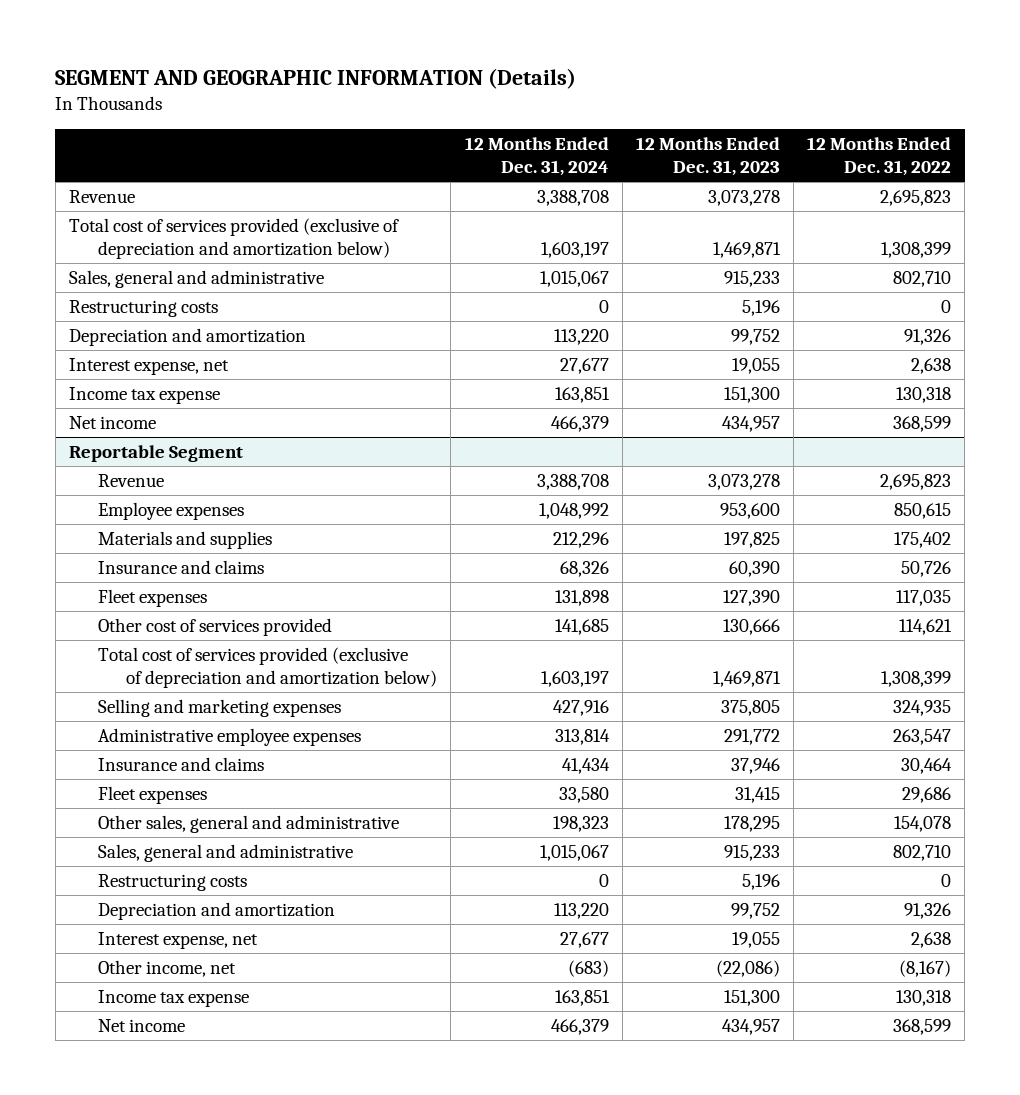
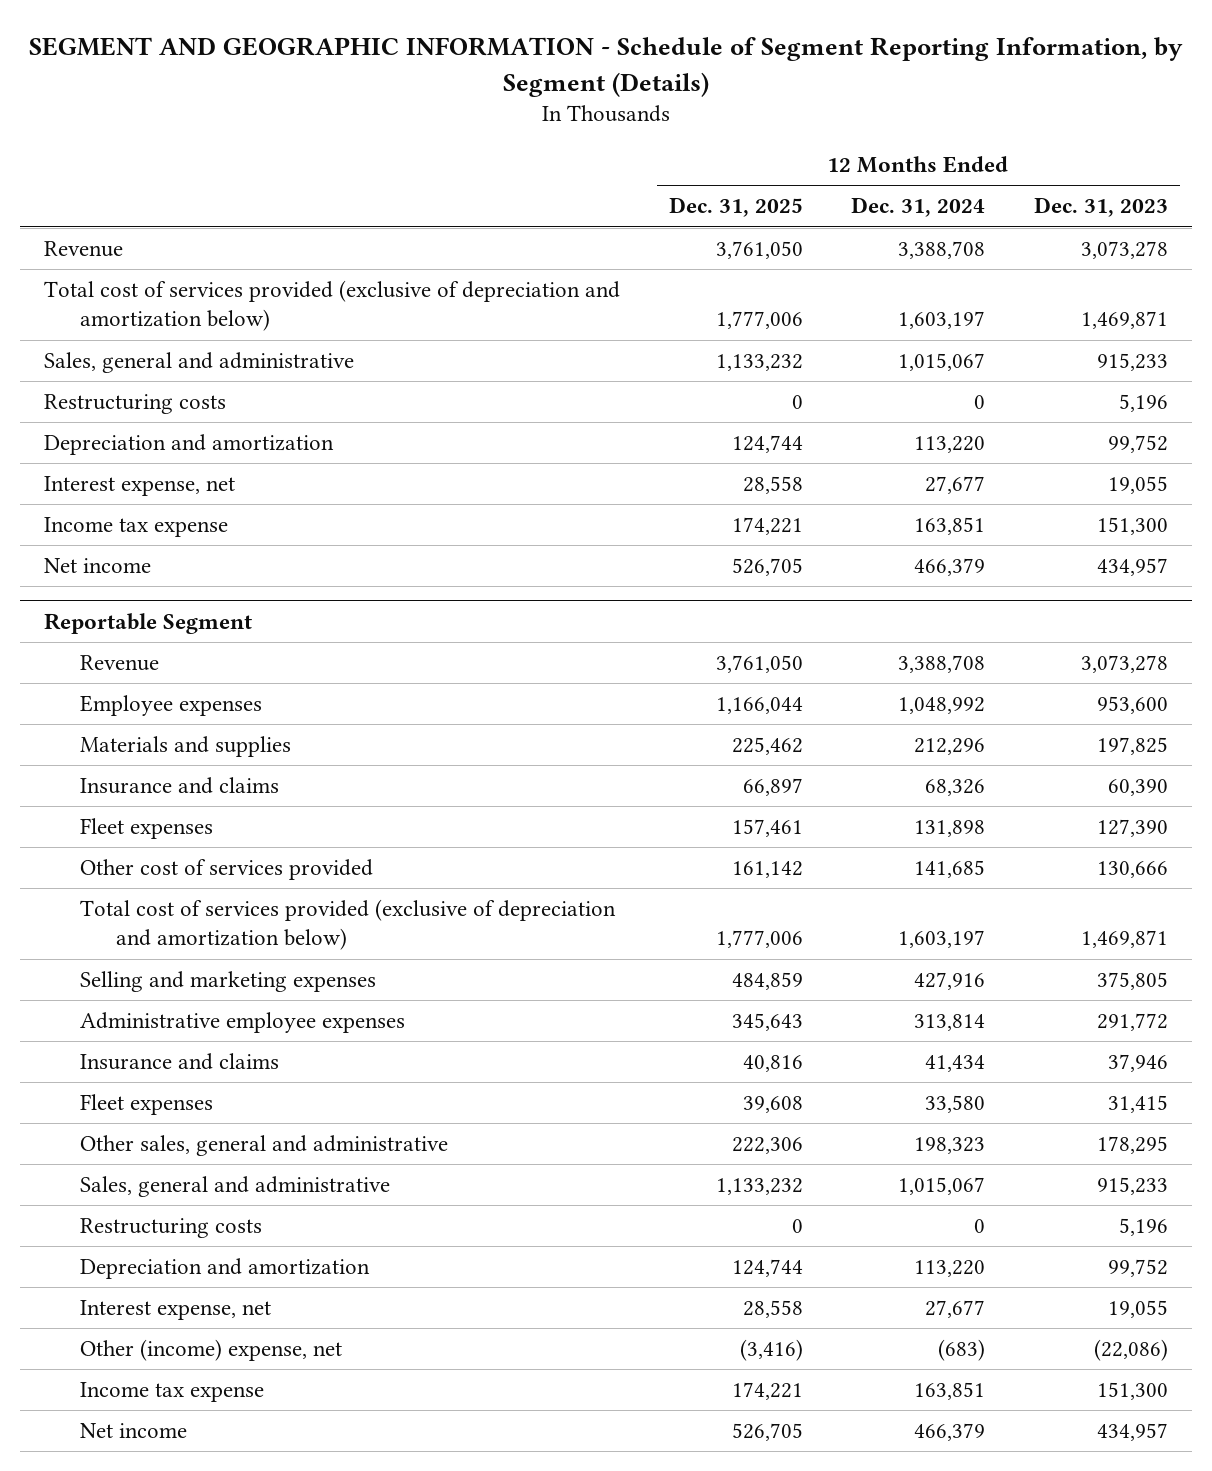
[55,67,577,89] SEGMENT AND GEOGRAPHIC INFORMATION (Details) -> [28,37,1183,97] SEGMENT AND GEOGRAPHIC INFORMATION - Schedule of Segment Reporting Information, by Segment (Details)
[807,137,952,177] 12 Months Ended Dec. 31, 2022 -> none
none -> [668,197,803,218] Dec. 31, 2025
[97,959,236,977] Other income, net -> [80,1339,343,1362] Other (income) expense, net

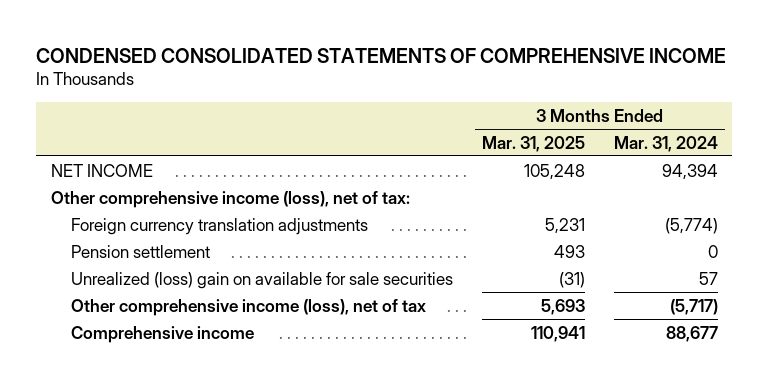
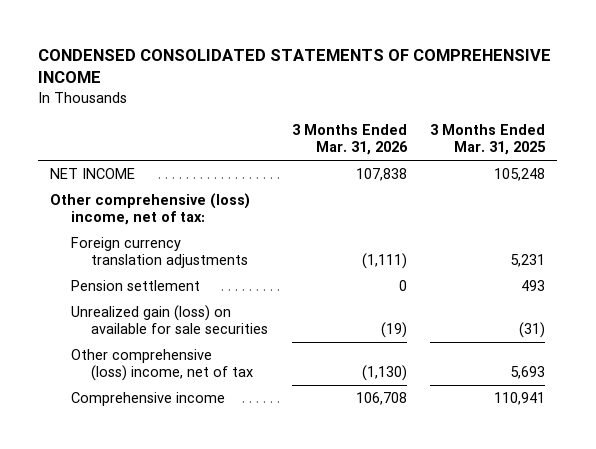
[613,135,718,152] Mar. 31, 2024 -> none
none -> [291,124,408,156] 3 Months Ended Mar. 31, 2026
[50,190,410,208] Other comprehensive income (loss), net of tax: -> [50,193,251,226] Other comprehensive (loss) income, net of tax:
[70,271,453,289] Unrealized (loss) gain on available for sale securities -> [70,305,268,335] Unrealized gain (loss) on available for sale securities
[70,298,426,316] Other comprehensive income (loss), net of tax -> [70,349,253,382] Other comprehensive (loss) income, net of tax

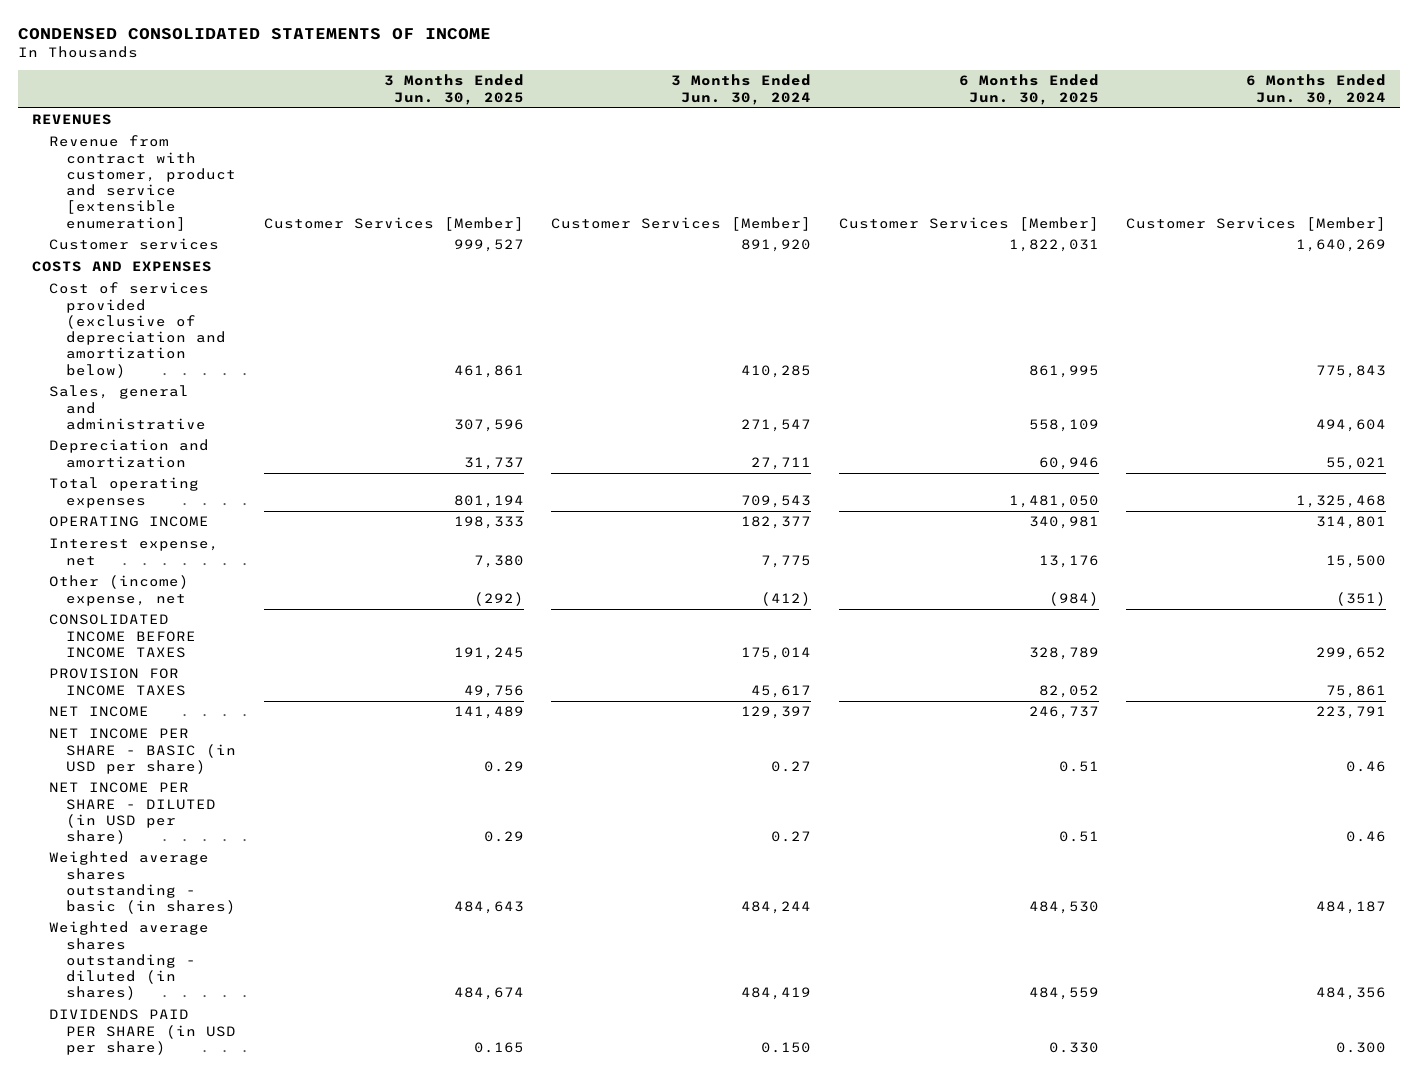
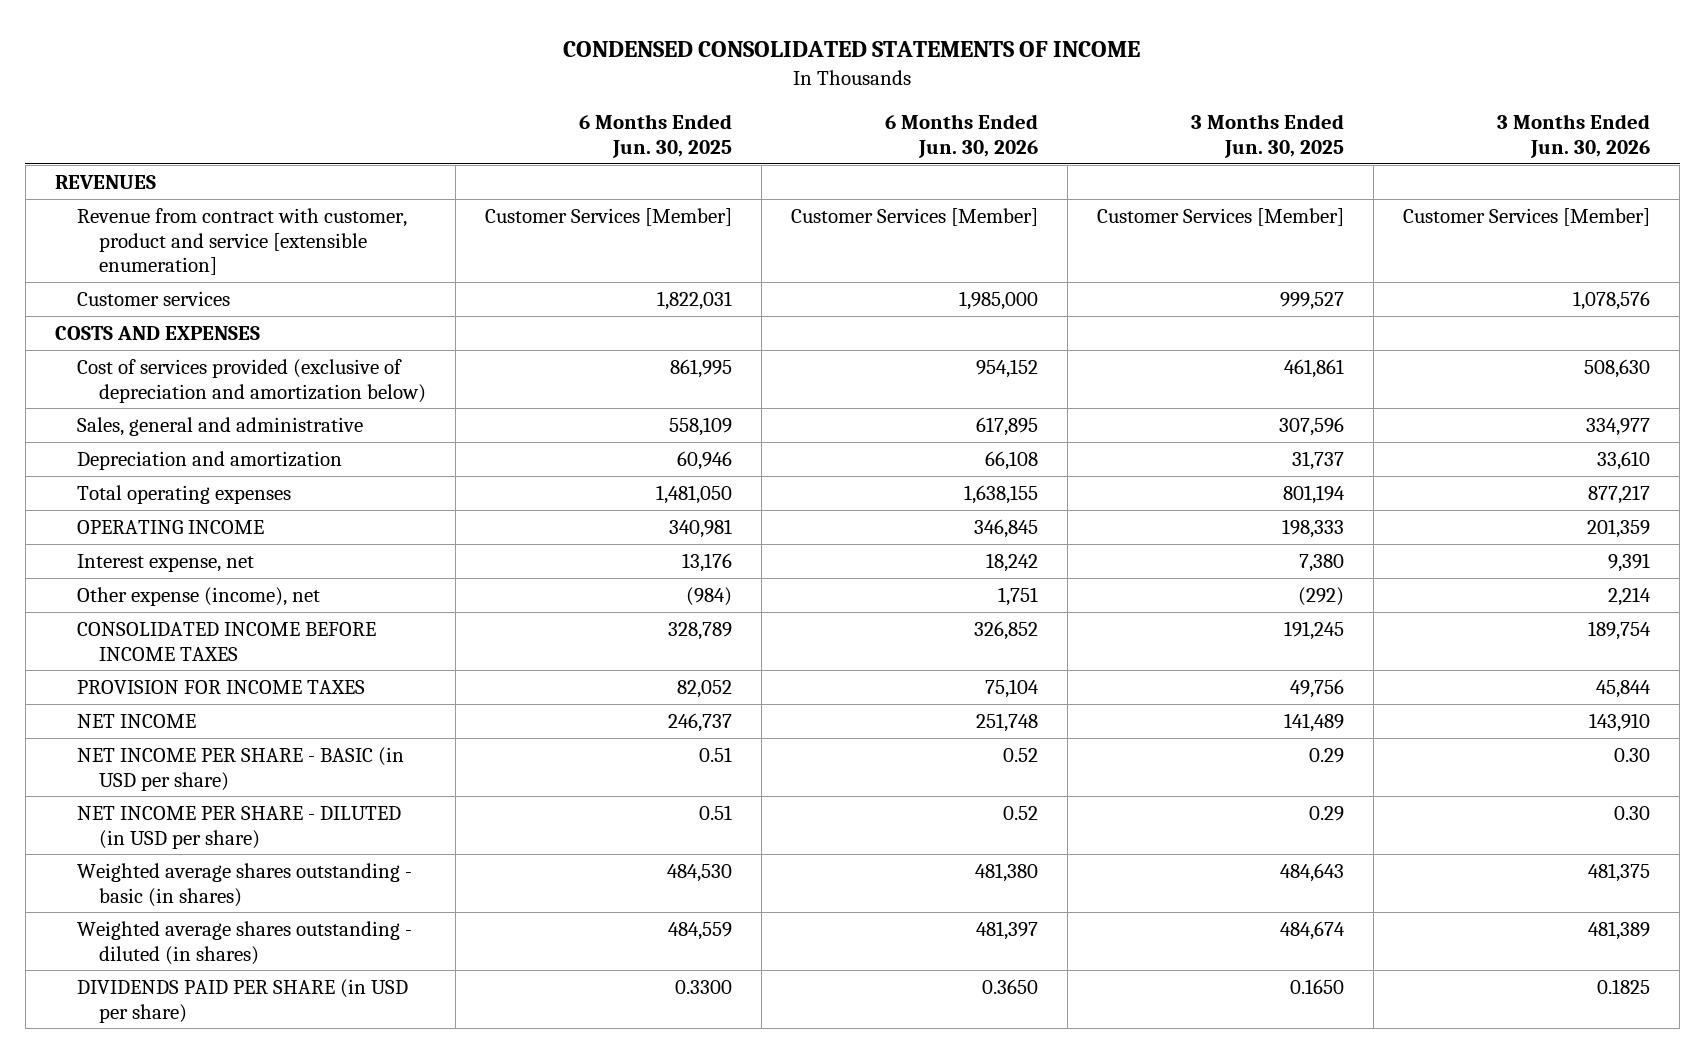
[671,74,812,105] 3 Months Ended Jun. 30, 2024 -> none
[1245,74,1386,105] 6 Months Ended Jun. 30, 2024 -> none
none -> [885,114,1039,159] 6 Months Ended Jun. 30, 2026
none -> [1497,114,1651,159] 3 Months Ended Jun. 30, 2026
[48,575,189,606] Other (income) expense, net -> [76,586,320,606] Other expense (income), net
[473,1041,524,1053] 0.165 -> [1290,978,1345,994] 0.1650
[1048,1041,1099,1053] 0.330 -> [675,979,733,994] 0.3300

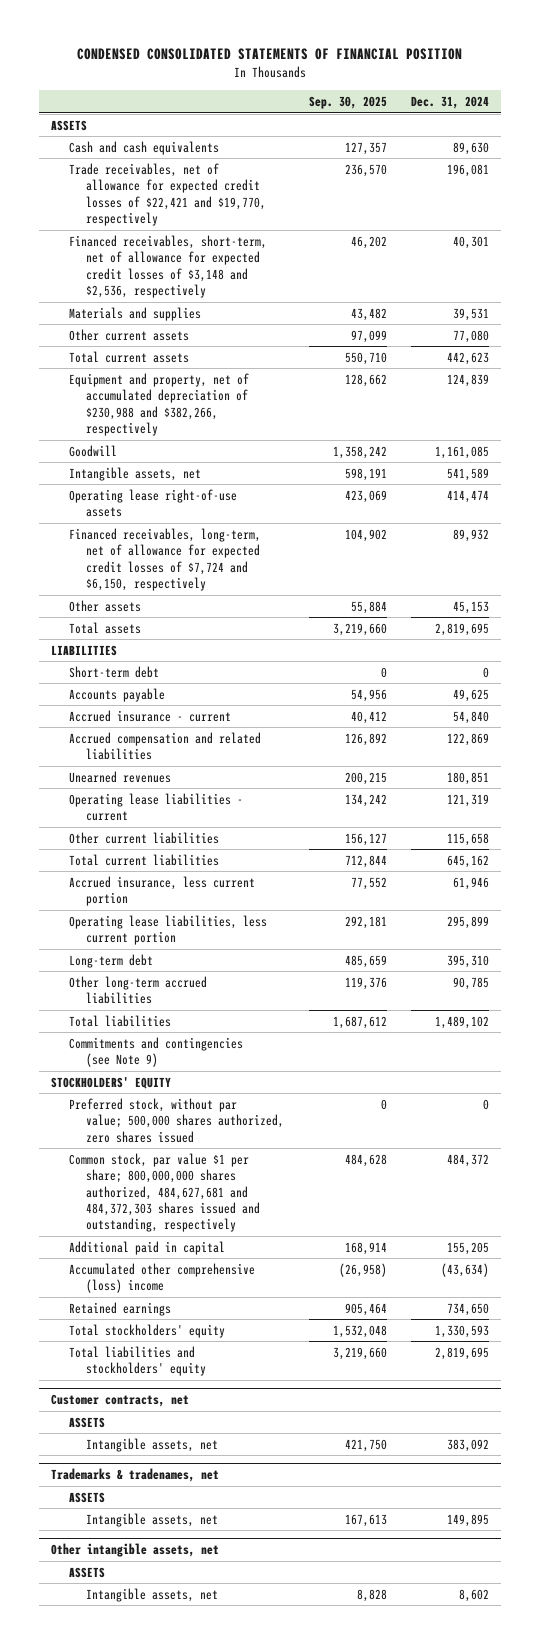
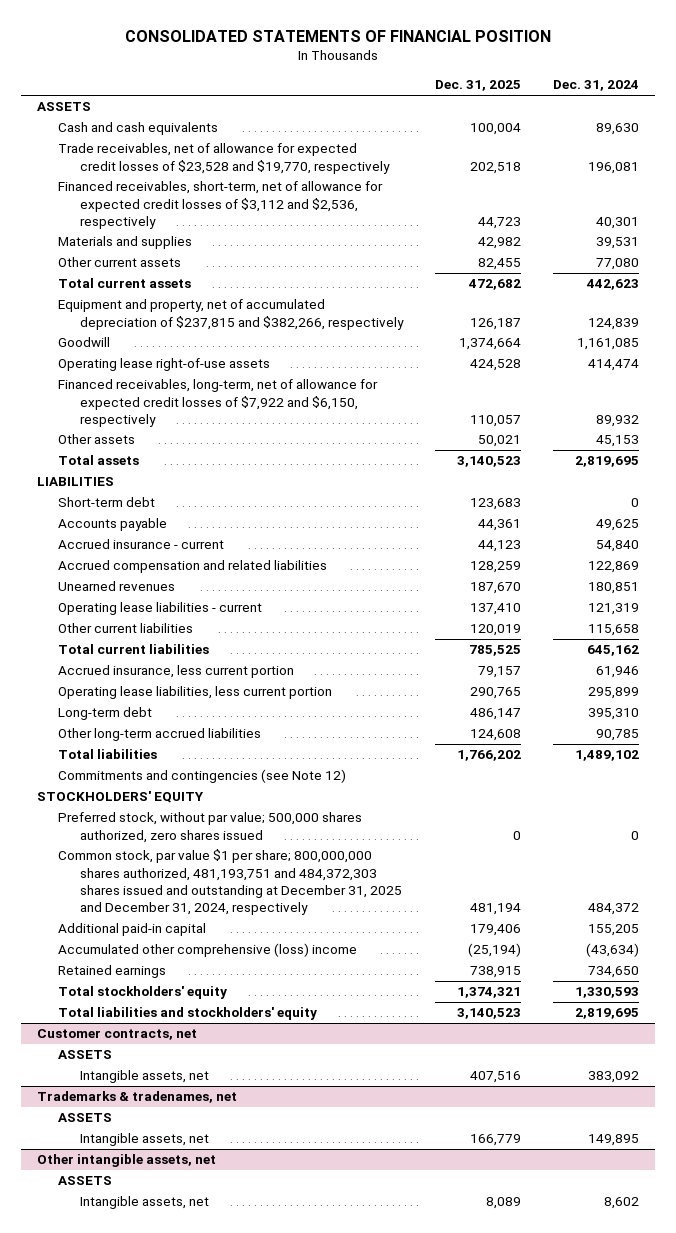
[77,48,463,61] CONDENSED CONSOLIDATED STATEMENTS OF FINANCIAL POSITION -> [124,29,551,42] CONSOLIDATED STATEMENTS OF FINANCIAL POSITION
[308,96,387,110] Sep. 30, 2025 -> none
none -> [434,80,521,92] Dec. 31, 2025
[68,162,266,227] Trade receivables, net of allowance for expected credit losses of $22,421 and $19,770, respectively -> [58,143,390,174] Trade receivables, net of allowance for expected credit losses of $23,528 and $19,770, respectively
[68,234,267,299] Financed receivables, short-term, net of allowance for expected credit losses of $3,148 and $2,536, respectively -> [58,181,384,229] Financed receivables, short-term, net of allowance for expected credit losses of $3,112 and $2,536, respectively
[68,372,249,437] Equipment and property, net of accumulated depreciation of $230,988 and $382,266, respectively -> [58,299,404,330] Equipment and property, net of accumulated depreciation of $237,815 and $382,266, respectively
[68,466,201,481] Intangible assets, net -> none
[68,527,261,592] Financed receivables, long-term, net of allowance for expected credit losses of $7,724 and $6,150, respectively -> [58,379,379,427] Financed receivables, long-term, net of allowance for expected credit losses of $7,922 and $6,150, respectively
[68,1036,243,1068] Commitments and contingencies (see Note 9) -> [58,769,347,784] Commitments and contingencies (see Note 12)
[68,1152,260,1233] Common stock, par value $1 per share; 800,000,000 shares authorized, 484,627,681 and 484,372,303 shares issued and outstanding, respectively -> [58,849,402,915] Common stock, par value $1 per share; 800,000,000 shares authorized, 481,193,751 and 484,372,303 shares issued and outstanding at December 31, 2025 and December 31, 2024, respectively
[68,1240,225,1255] Additional paid in capital -> [58,923,207,937] Additional paid-in capital

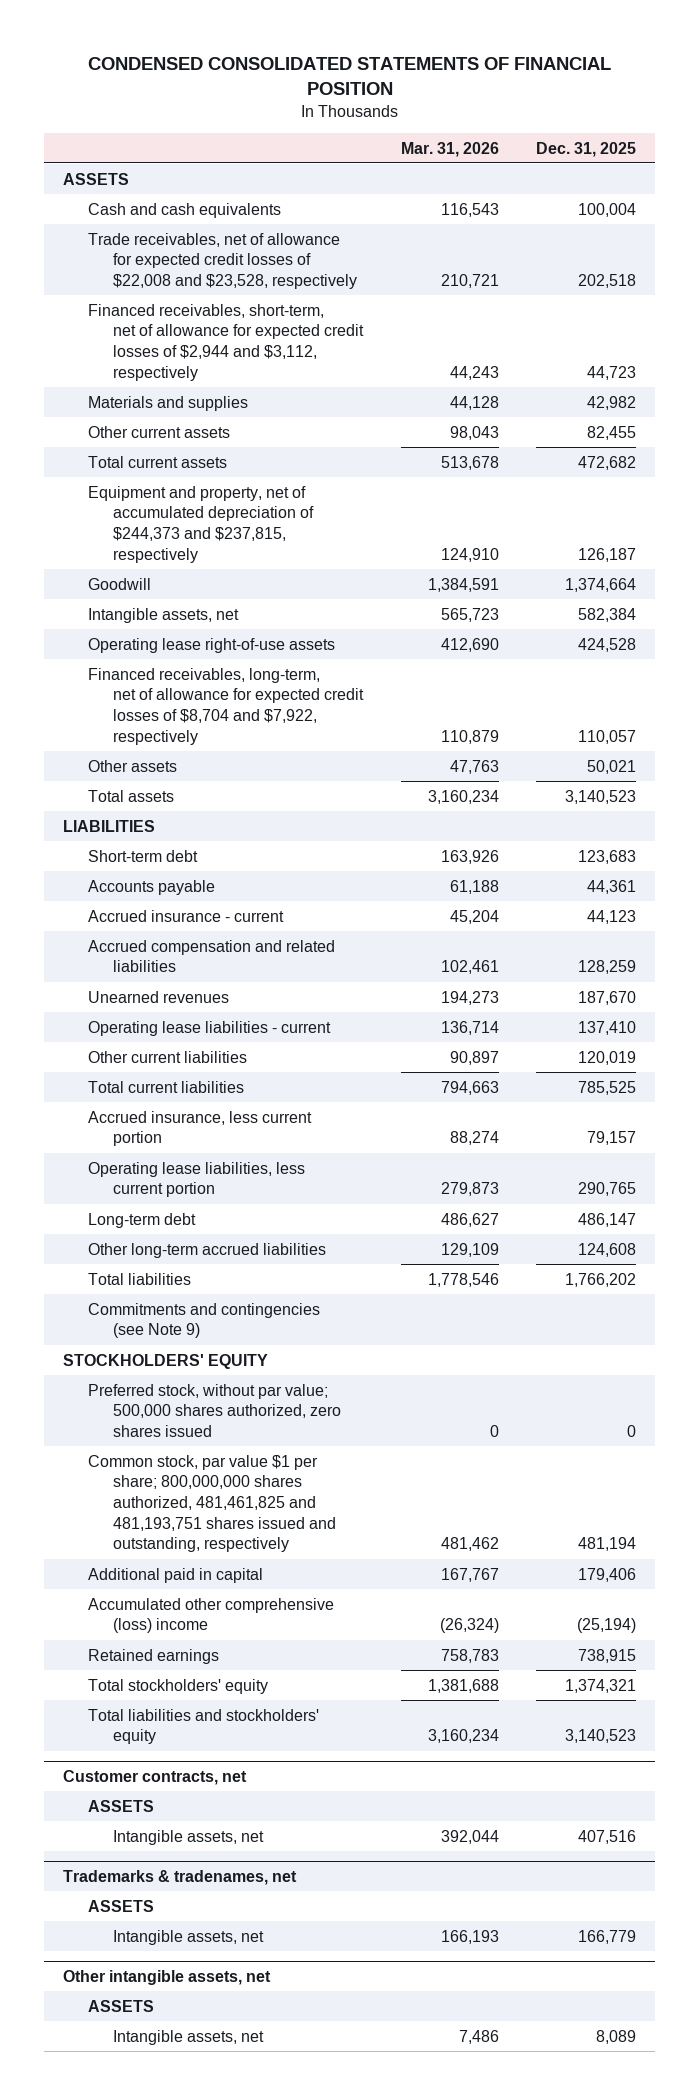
[124,29,551,42] CONSOLIDATED STATEMENTS OF FINANCIAL POSITION -> [87,56,611,95] CONDENSED CONSOLIDATED STATEMENTS OF FINANCIAL POSITION
[553,80,640,92] Dec. 31, 2024 -> none
none -> [400,141,499,157] Mar. 31, 2026
[58,143,390,174] Trade receivables, net of allowance for expected credit losses of $23,528 and $19,770, respectively -> [88,232,358,289] Trade receivables, net of allowance for expected credit losses of $22,008 and $23,528, respectively
[58,181,384,229] Financed receivables, short-term, net of allowance for expected credit losses of $3,112 and $2,536, respectively -> [88,303,365,381] Financed receivables, short-term, net of allowance for expected credit losses of $2,944 and $3,112, respectively
[58,299,404,330] Equipment and property, net of accumulated depreciation of $237,815 and $382,266, respectively -> [88,485,315,563] Equipment and property, net of accumulated depreciation of $244,373 and $237,815, respectively
none -> [88,607,240,623] Intangible assets, net
[58,379,379,427] Financed receivables, long-term, net of allowance for expected credit losses of $7,922 and $6,150, respectively -> [88,667,365,745] Financed receivables, long-term, net of allowance for expected credit losses of $8,704 and $7,922, respectively
[58,769,347,784] Commitments and contingencies (see Note 12) -> [88,1302,321,1339] Commitments and contingencies (see Note 9)
[58,849,402,915] Common stock, par value $1 per share; 800,000,000 shares authorized, 481,193,751 and 484,372,303 shares issued and outstanding at December 31, 2025 and December 31, 2024, respectively -> [88,1454,337,1553] Common stock, par value $1 per share; 800,000,000 shares authorized, 481,461,825 and 481,193,751 shares issued and outstanding, respectively
[58,923,207,937] Additional paid-in capital -> [88,1567,264,1583] Additional paid in capital

